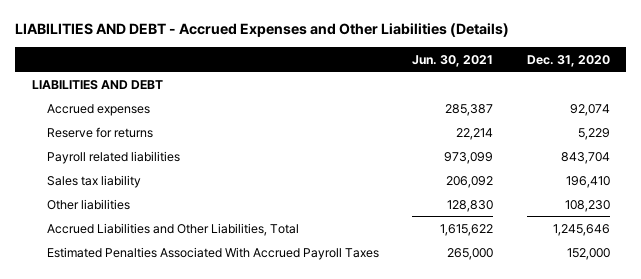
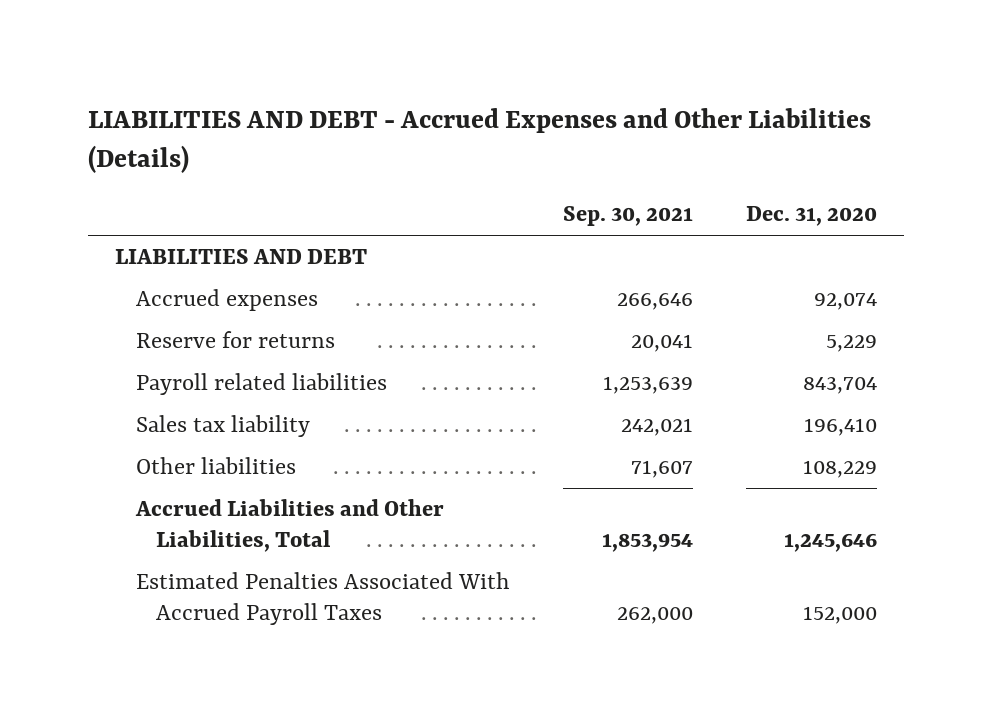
[412,54,494,67] Jun. 30, 2021 -> none
none -> [562,206,693,227] Sep. 30, 2021
[564,199,610,212] 108,230 -> [803,460,878,479] 108,229

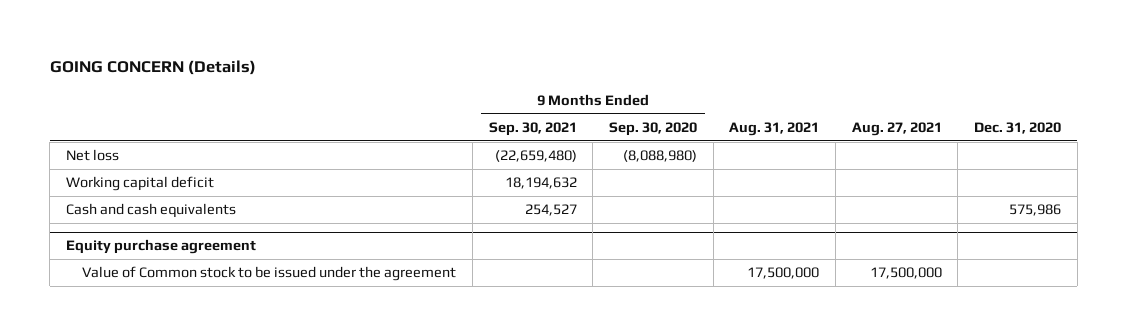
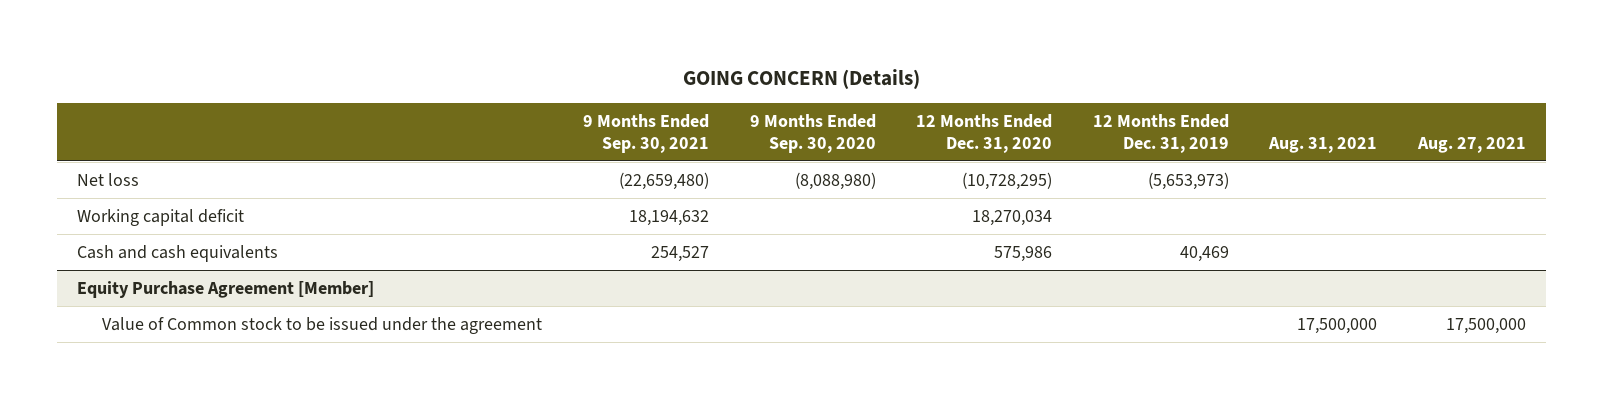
[974,121,1062,134] Dec. 31, 2020 -> none
none -> [916,113,1053,153] 12 Months Ended Dec. 31, 2020
none -> [1092,113,1229,153] 12 Months Ended Dec. 31, 2019
[65,239,256,255] Equity purchase agreement -> [77,280,375,298] Equity Purchase Agreement [Member]

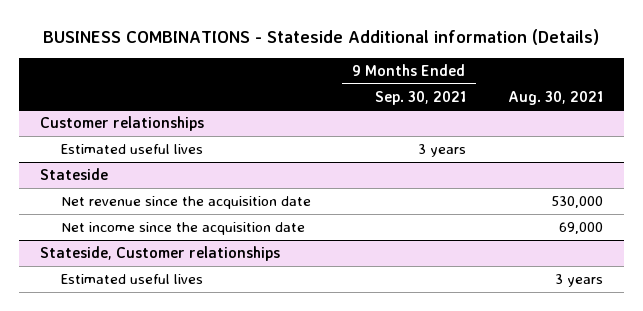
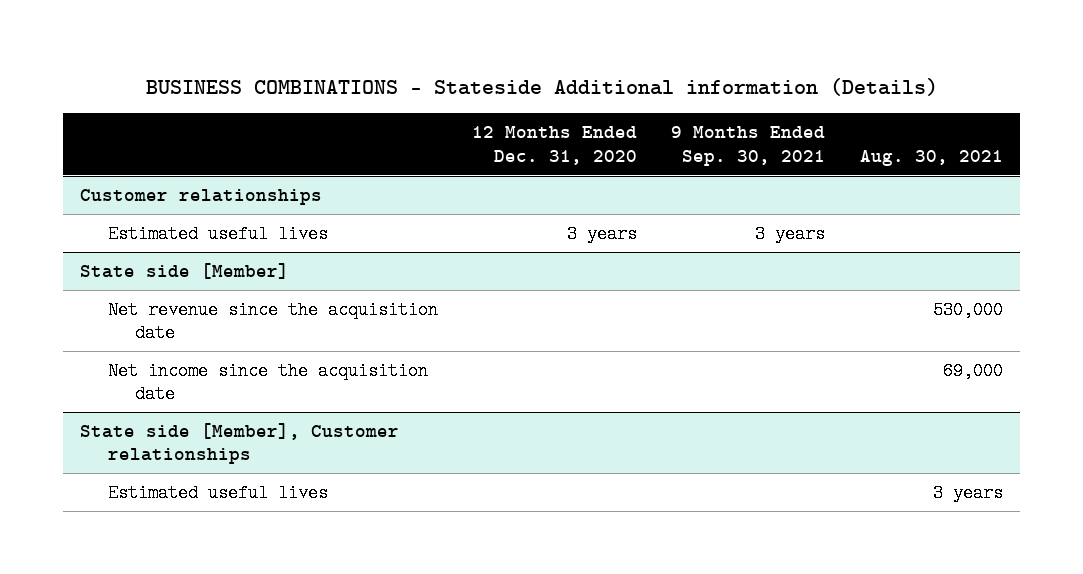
none -> [471,126,637,165] 12 Months Ended Dec. 31, 2020
[40,168,109,181] Stateside -> [80,262,290,279] State side [Member]
[40,246,281,262] Stateside, Customer relationships -> none
none -> [80,422,400,465] State side [Member], Customer relationships

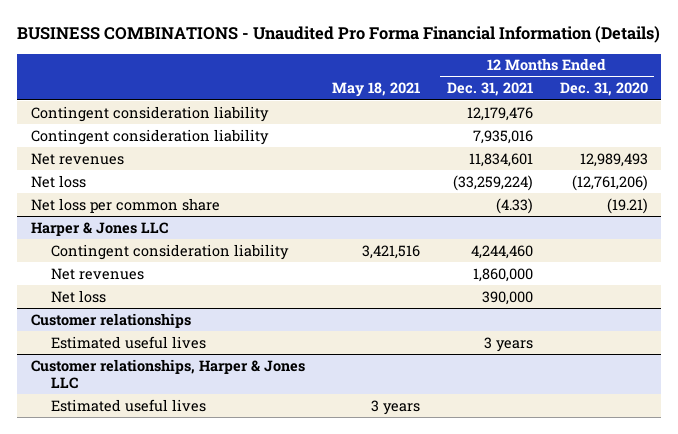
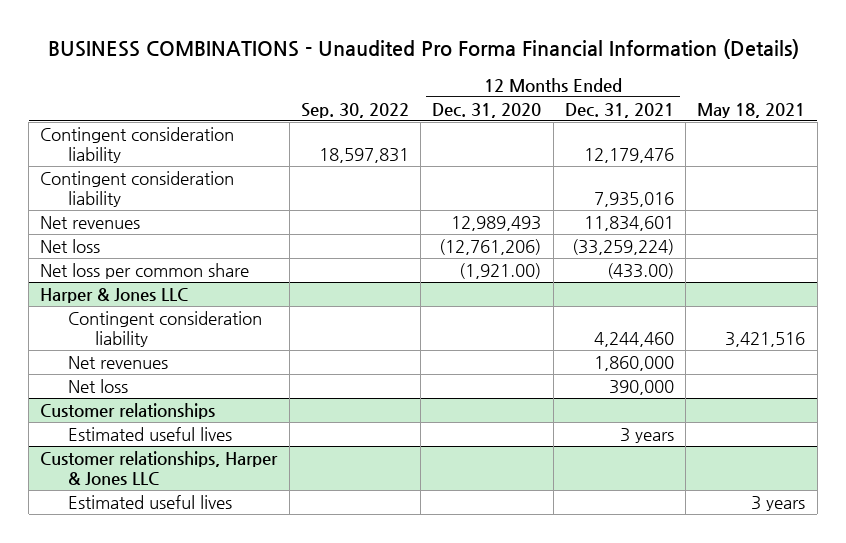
none -> [300,102,409,118] Sep. 30, 2022
[495,197,533,214] (4.33) -> [606,263,674,280] (433.00)
[606,197,648,214] (19.21) -> [459,263,542,280] (1,921.00)

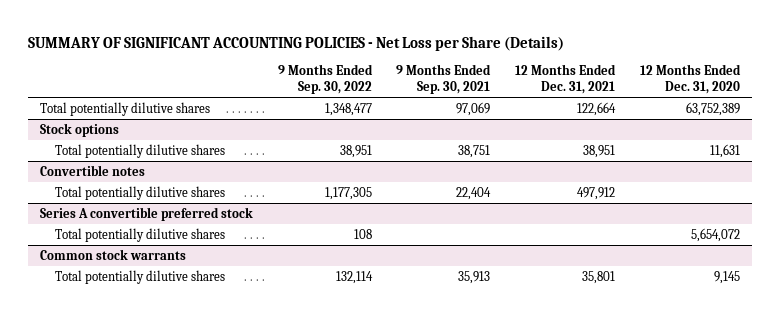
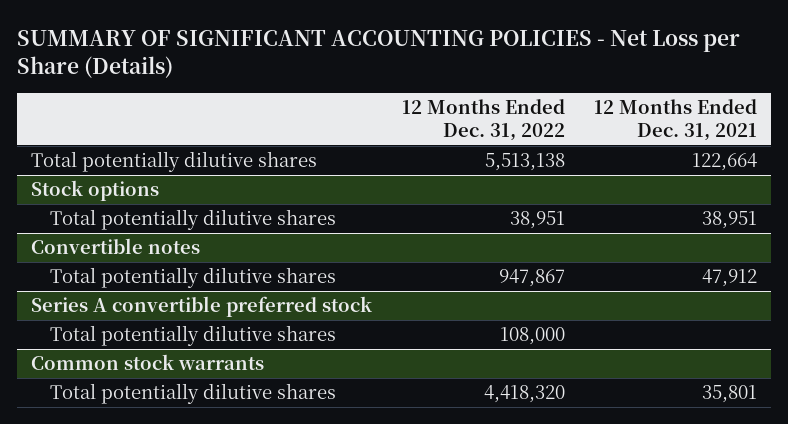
[277,64,373,95] 9 Months Ended Sep. 30, 2022 -> none
[396,64,492,95] 9 Months Ended Sep. 30, 2021 -> none
[639,64,741,95] 12 Months Ended Dec. 31, 2020 -> none
none -> [401,98,565,141] 12 Months Ended Dec. 31, 2022
[577,186,616,200] 497,912 -> [701,269,757,288] 47,912

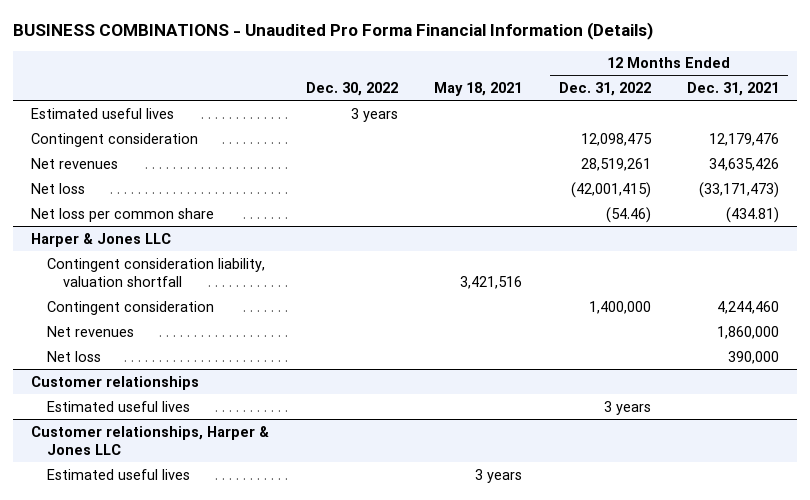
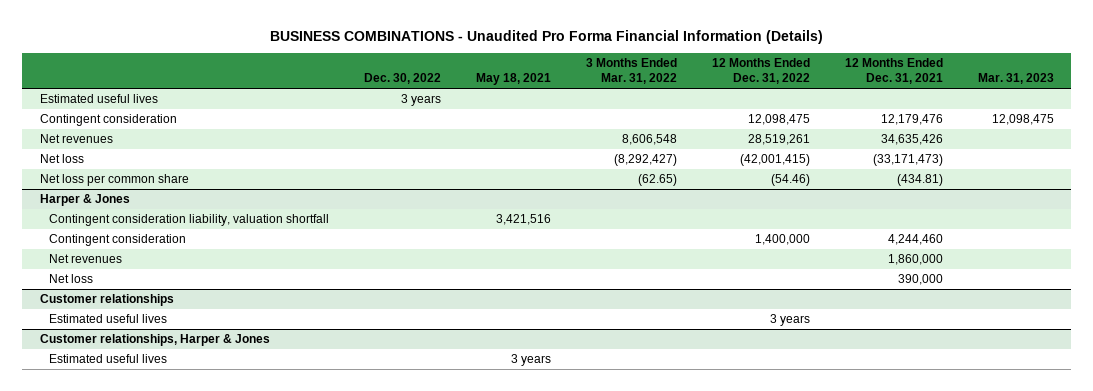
none -> [585,58,677,85] 3 Months Ended Mar. 31, 2022
none -> [977,73,1054,85] Mar. 31, 2023
[31,232,172,247] Harper & Jones LLC -> [39,194,130,207] Harper & Jones
[31,425,270,456] Customer relationships, Harper & Jones LLC -> [39,334,270,347] Customer relationships, Harper & Jones

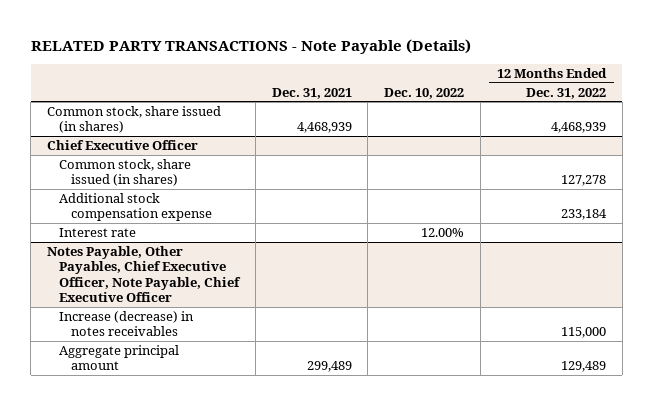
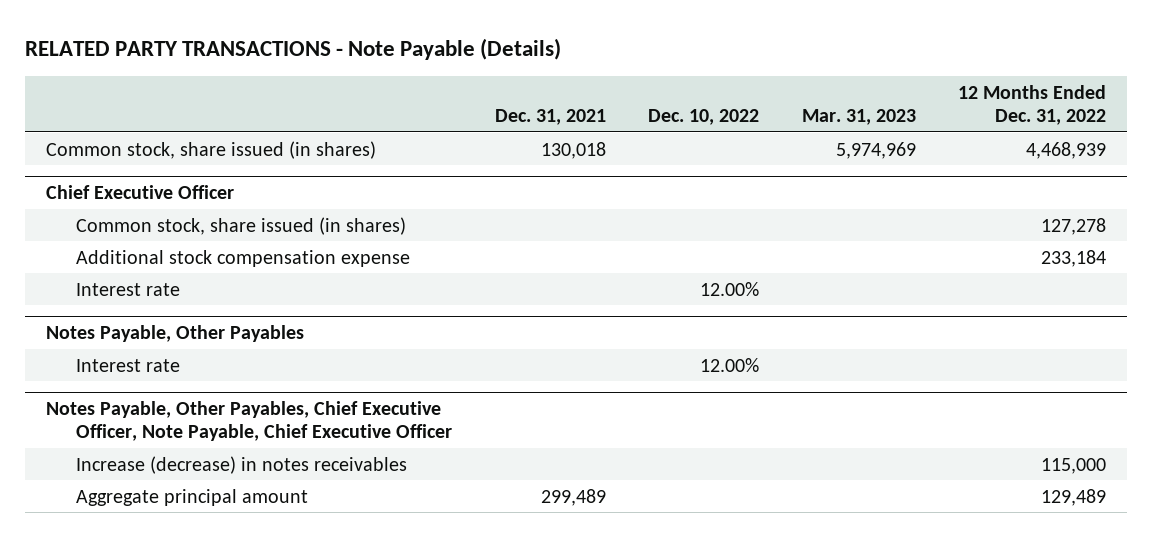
none -> [801,109,916,126] Mar. 31, 2023
[296,122,352,134] 4,468,939 -> [540,141,606,159] 130,018
none -> [46,325,305,343] Notes Payable, Other Payables
none -> [76,358,181,372] Interest rate

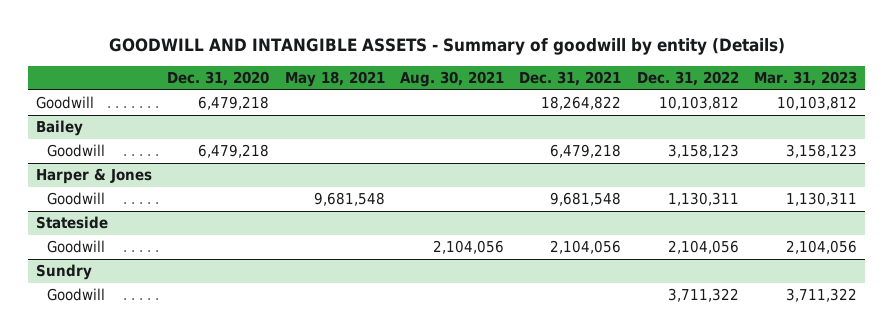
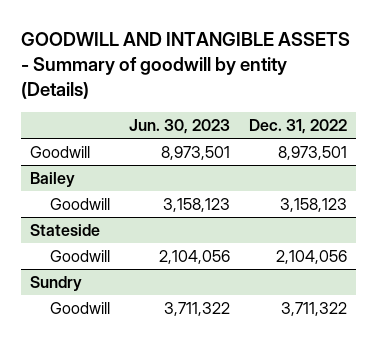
[167,71,270,87] Dec. 31, 2020 -> none
[284,71,385,88] May 18, 2021 -> none
[400,71,505,88] Aug. 30, 2021 -> none
[519,71,622,87] Dec. 31, 2021 -> none
[754,71,858,87] Mar. 31, 2023 -> none
none -> [128,119,230,135] Jun. 30, 2023
[658,96,739,111] 10,103,812 -> [277,145,347,160] 8,973,501
[35,168,152,185] Harper & Jones -> none
[47,192,106,206] Goodwill -> none

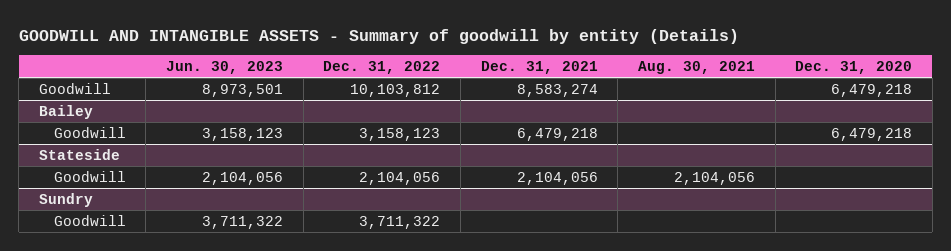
none -> [480,60,598,74] Dec. 31, 2021
none -> [637,60,755,74] Aug. 30, 2021
none -> [795,60,913,74] Dec. 31, 2020
[277,145,347,160] 8,973,501 -> [350,83,441,97] 10,103,812

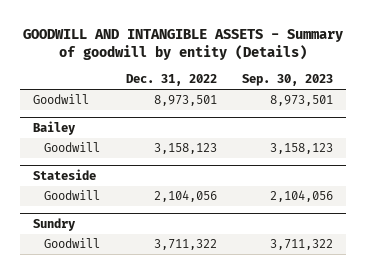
[165,60,283,74] Jun. 30, 2023 -> none
[480,60,598,74] Dec. 31, 2021 -> none
[637,60,755,74] Aug. 30, 2021 -> none
[795,60,913,74] Dec. 31, 2020 -> none
none -> [242,74,334,87] Sep. 30, 2023
[350,83,441,97] 10,103,812 -> [153,95,217,107] 8,973,501

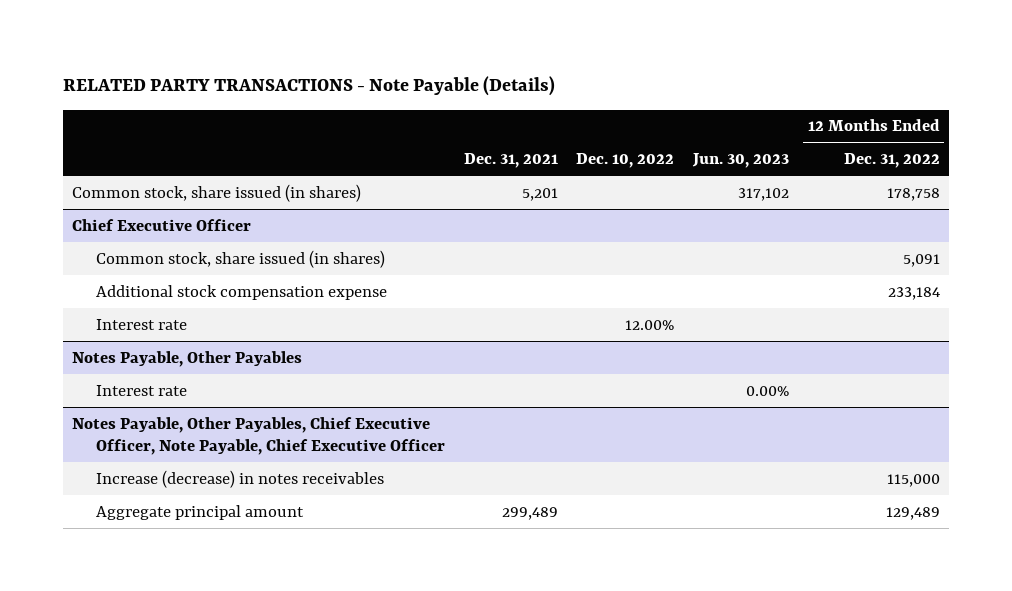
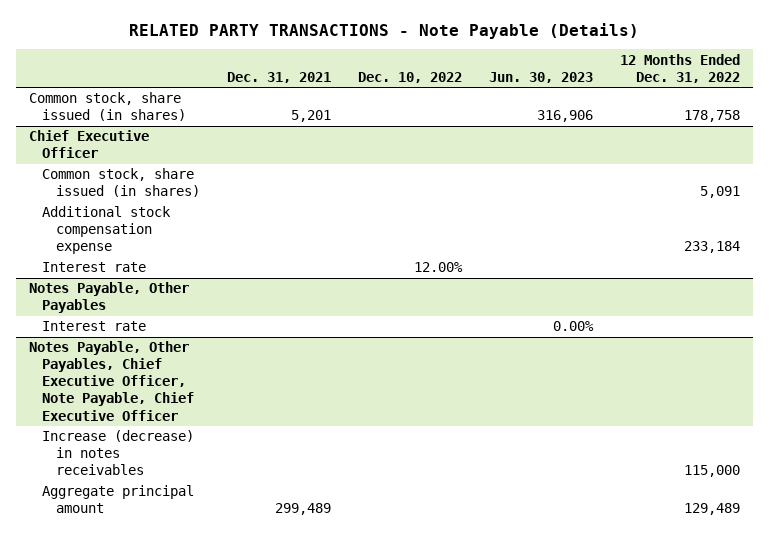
[738,187,790,201] 317,102 -> [536,110,593,123] 316,906

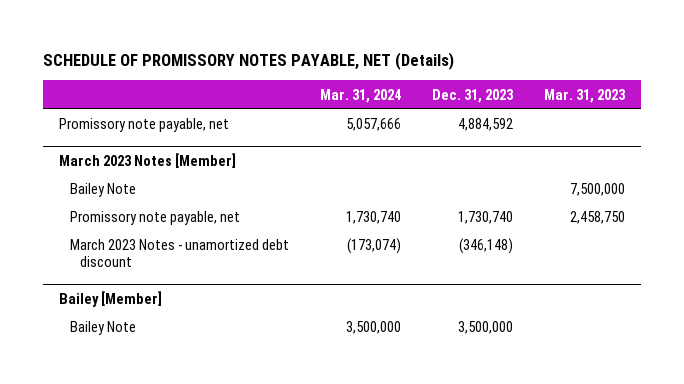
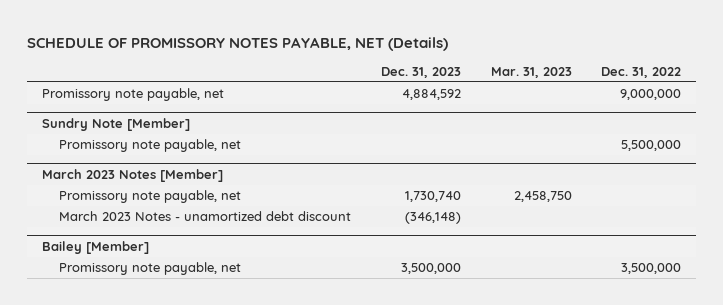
[319,88,401,103] Mar. 31, 2024 -> none
none -> [601,66,682,78] Dec. 31, 2022
none -> [42,117,191,131] Sundry Note [Member]
none -> [59,139,242,153] Promissory note payable, net
[69,183,136,198] Bailey Note -> none
[69,321,136,336] Bailey Note -> none
none -> [59,262,242,276] Promissory note payable, net

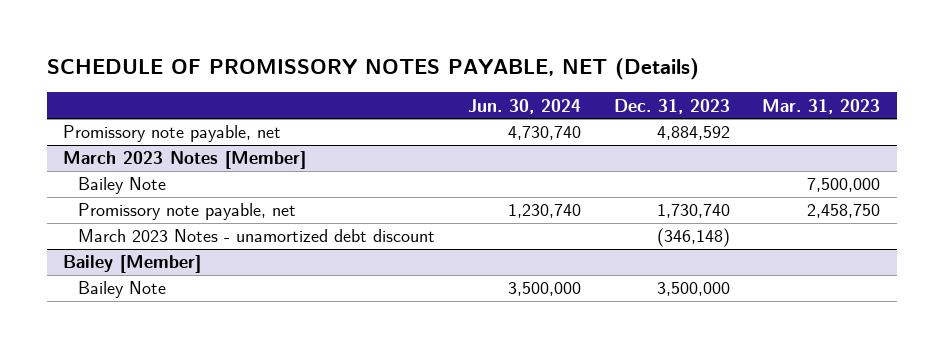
[601,66,682,78] Dec. 31, 2022 -> none
none -> [467,98,581,114] Jun. 30, 2024
[42,117,191,131] Sundry Note [Member] -> none
[59,139,242,153] Promissory note payable, net -> none
none -> [78,177,167,195] Bailey Note
[59,262,242,276] Promissory note payable, net -> none
none -> [78,281,167,299] Bailey Note

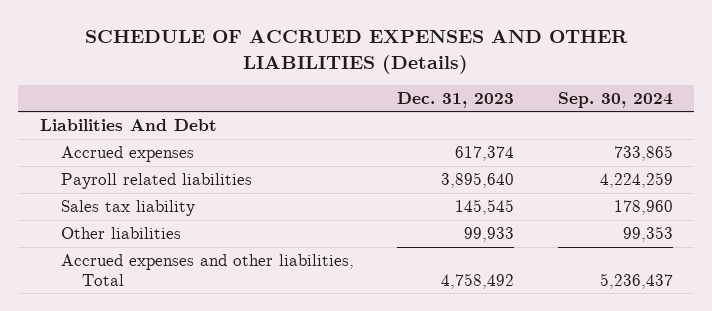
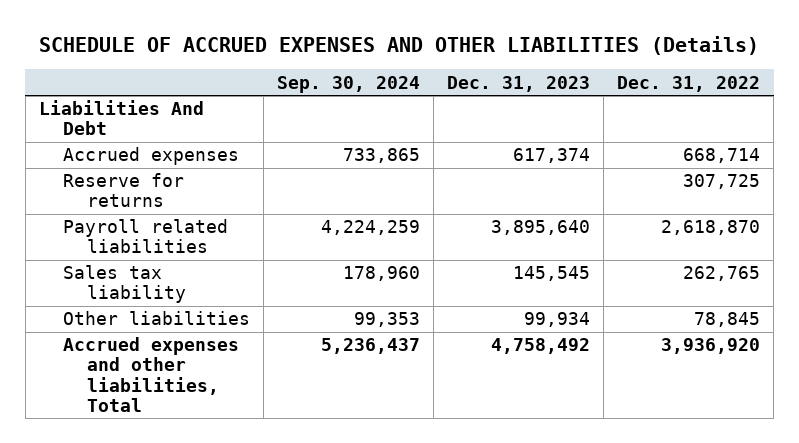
none -> [617,75,761,92] Dec. 31, 2022
none -> [62,173,184,208] Reserve for returns
[464,226,515,242] 99,933 -> [524,312,591,328] 99,934

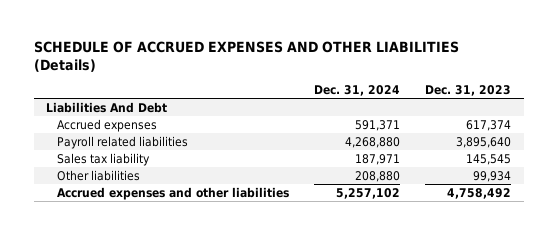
[276,75,420,93] Sep. 30, 2024 -> none
[617,75,761,92] Dec. 31, 2022 -> none
none -> [314,85,401,97] Dec. 31, 2024
[62,173,184,208] Reserve for returns -> none
[62,337,239,412] Accrued expenses and other liabilities, Total -> [57,186,290,200] Accrued expenses and other liabilities

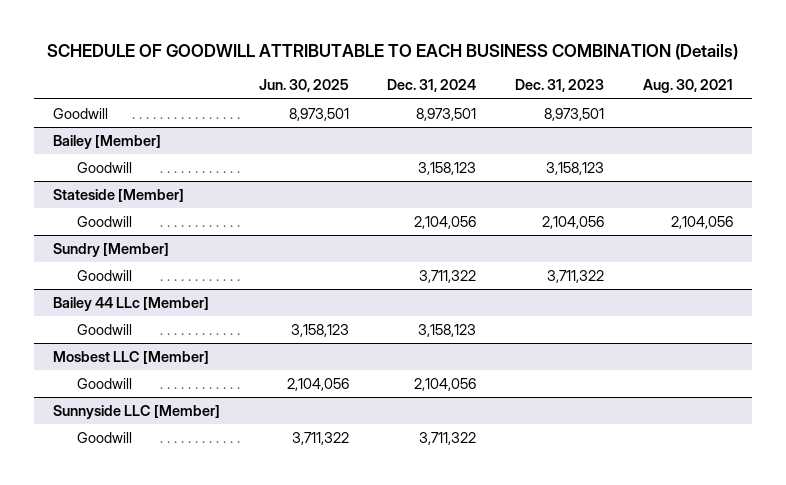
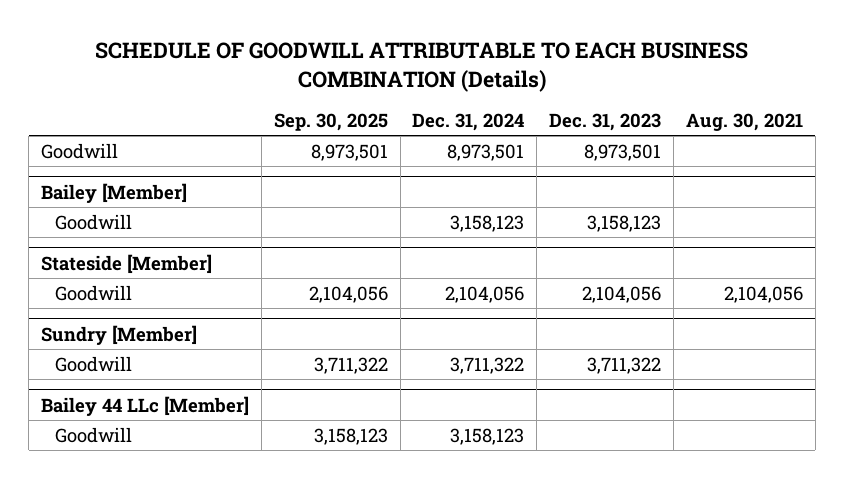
[258,79,349,93] Jun. 30, 2025 -> none
none -> [273,113,388,132] Sep. 30, 2025
[53,350,210,364] Mosbest LLC [Member] -> none
[76,377,132,389] Goodwill -> none
[53,404,221,419] Sunnyside LLC [Member] -> none
[76,431,132,443] Goodwill -> none

